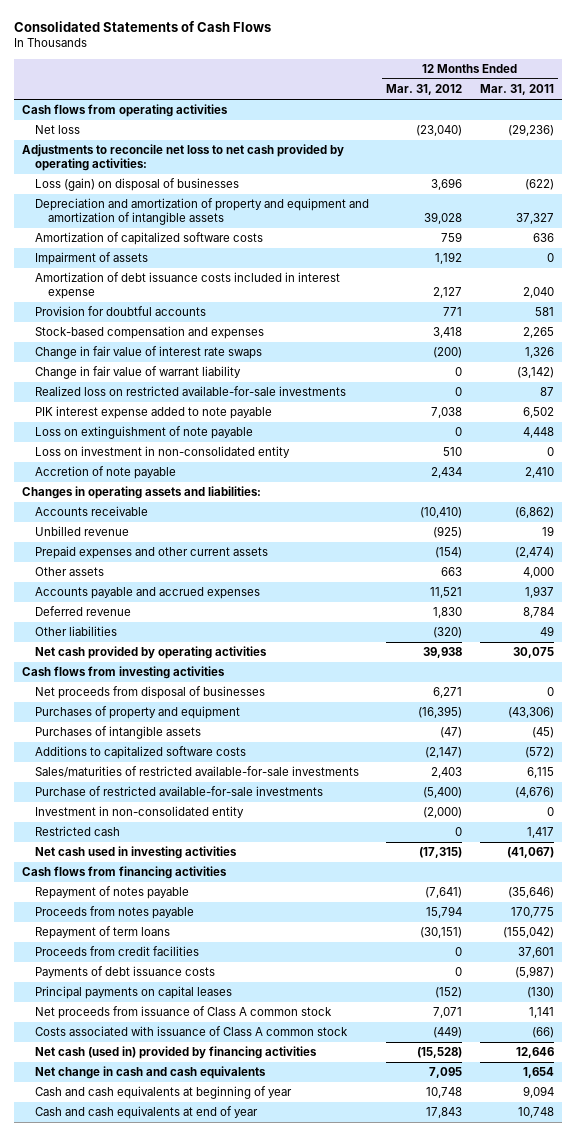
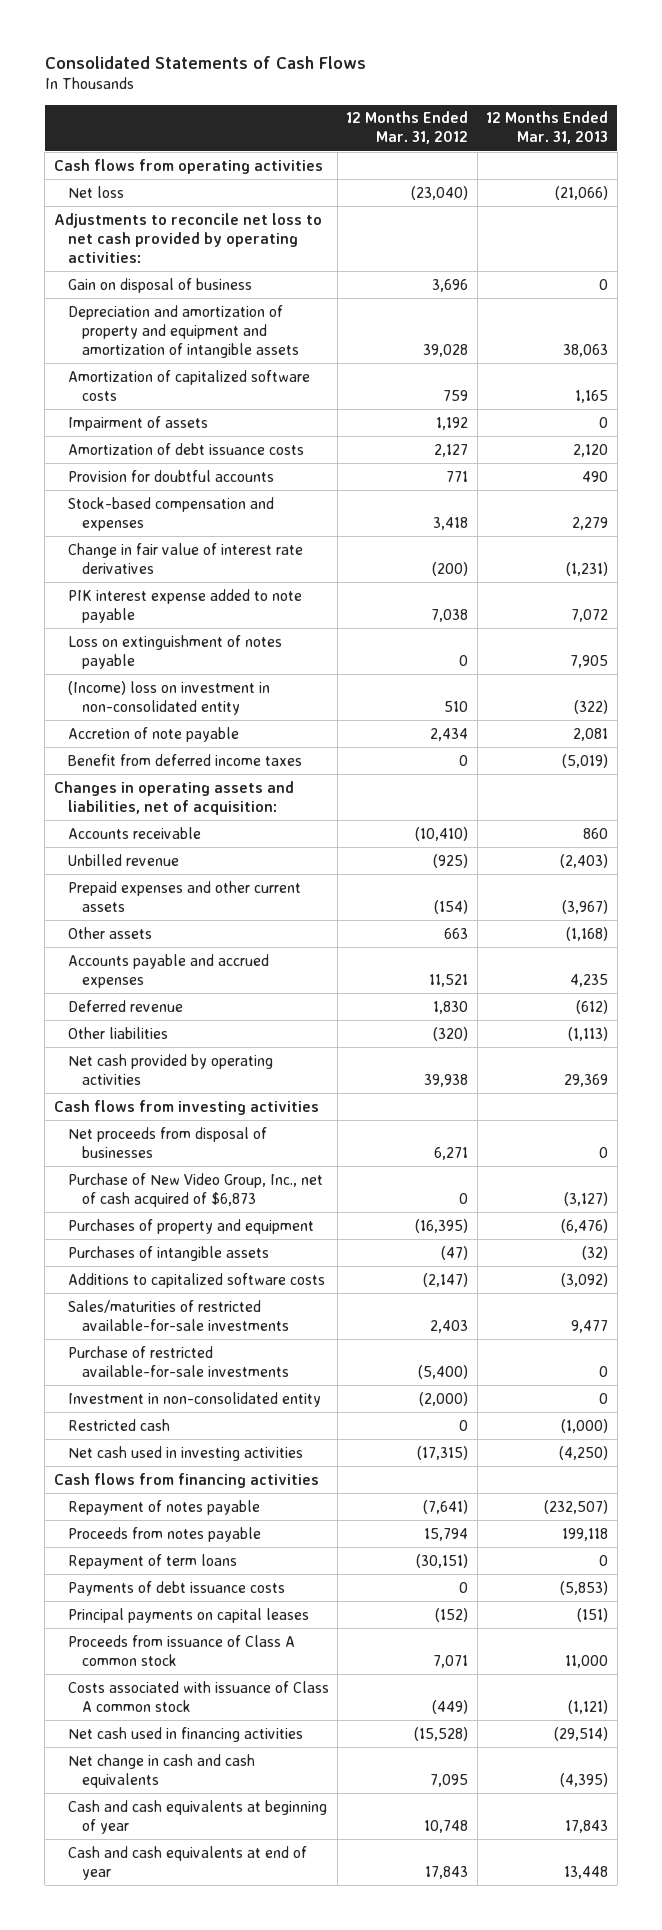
[479,84,554,96] Mar. 31, 2011 -> none
none -> [486,111,609,145] 12 Months Ended Mar. 31, 2013
[35,178,240,192] Loss (gain) on disposal of businesses -> [67,277,252,293] Gain on disposal of business
[35,272,341,300] Amortization of debt issuance costs included in interest expense -> [67,442,304,455] Amortization of debt issuance costs
[35,366,242,380] Change in fair value of warrant liability -> none
[35,386,347,397] Realized loss on restricted available-for-sale investments -> none
[35,346,263,360] Change in fair value of interest rate swaps -> [67,542,303,574] Change in fair value of interest rate derivatives
[35,426,254,440] Loss on extinguishment of note payable -> [67,634,282,669] Loss on extinguishment of notes payable
[35,446,291,459] Loss on investment in non-consolidated entity -> [67,680,270,715] (Income) loss on investment in non-consolidated entity
none -> [67,753,302,766] Benefit from deferred income taxes
[22,486,262,500] Changes in operating assets and liabilities: -> [53,780,294,815] Changes in operating assets and liabilities, net of acquisition:
none -> [67,1172,323,1207] Purchase of New Video Group, Inc., net of cash acquired of $6,873
[35,946,200,957] Proceeds from credit facilities -> none
[35,1006,333,1020] Net proceeds from issuance of Class A common stock -> [67,1634,295,1666] Proceeds from issuance of Class A common stock
[35,1046,318,1060] Net cash (used in) provided by financing activities -> [67,1726,303,1742] Net cash used in financing activities

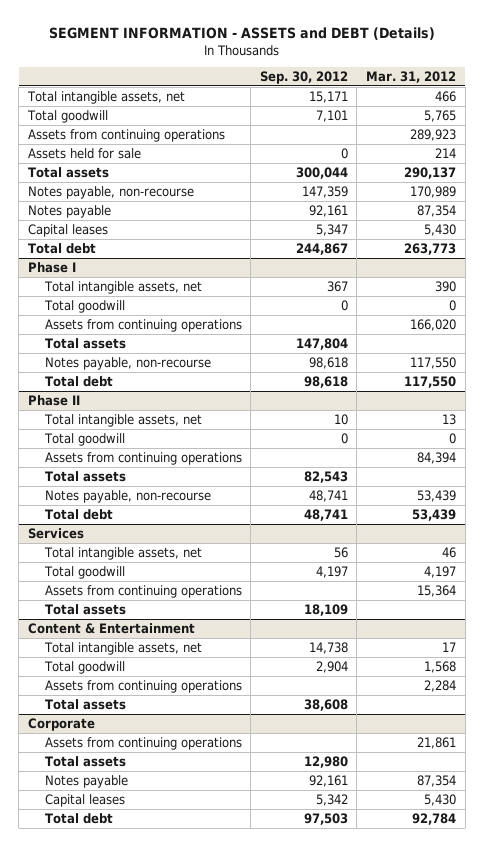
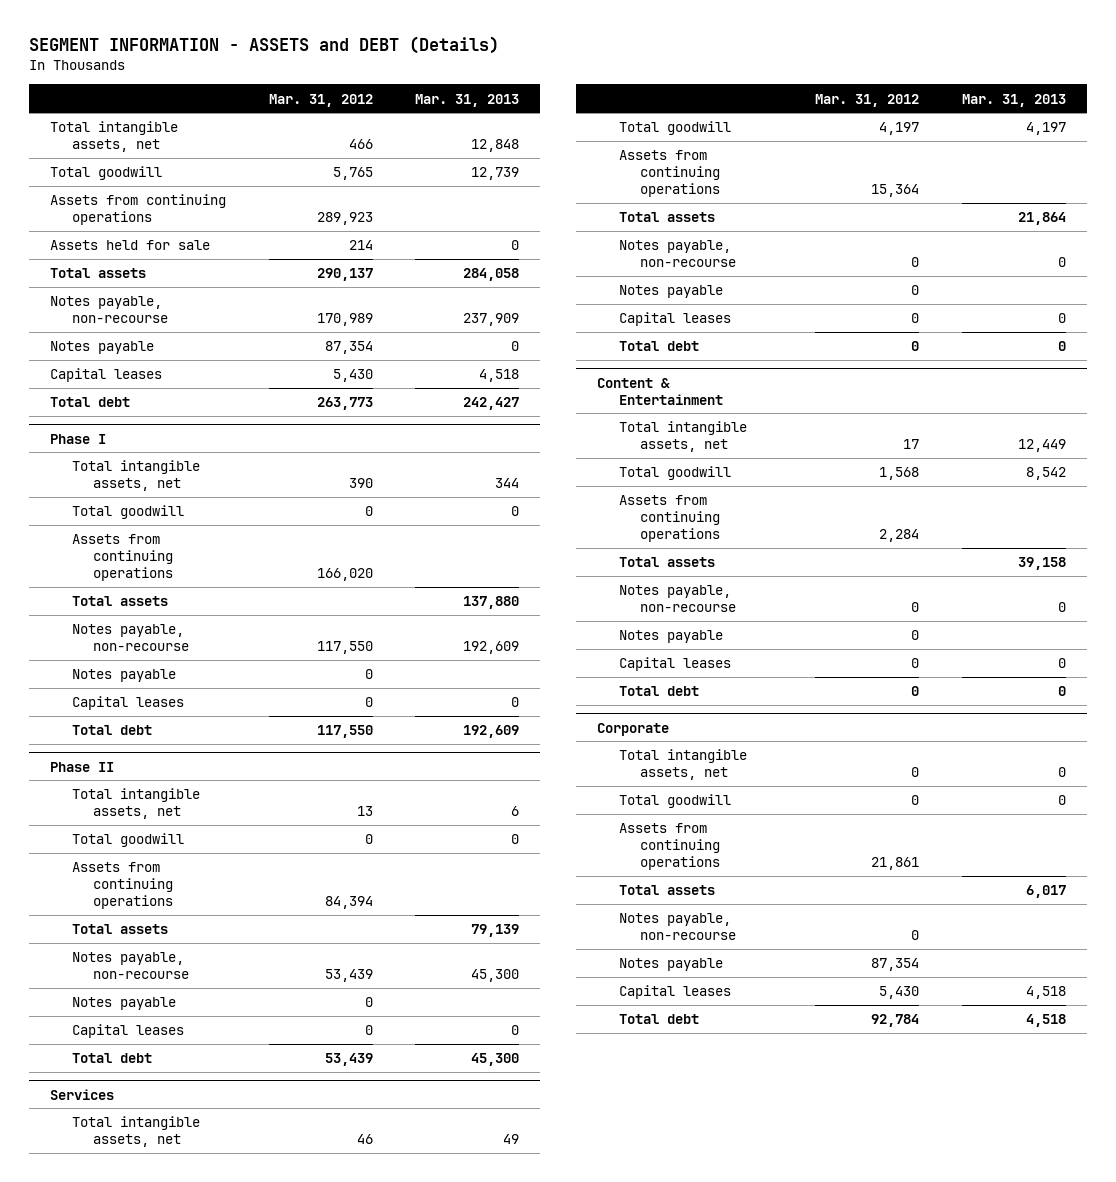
[259,70,348,84] Sep. 30, 2012 -> none
none -> [415,93,520,107] Mar. 31, 2013
none -> [71,669,176,683] Notes payable
none -> [71,696,184,711] Capital leases
none -> [71,997,176,1011] Notes payable
none -> [71,1024,184,1039] Capital leases
none -> [618,240,737,268] Notes payable, non-recourse
none -> [618,285,723,299] Notes payable
none -> [618,312,731,327] Capital leases
none -> [618,341,699,352] Total debt
none -> [618,585,737,613] Notes payable, non-recourse
none -> [618,630,723,644] Notes payable
none -> [618,657,731,672] Capital leases
none -> [618,686,699,697] Total debt
none -> [618,749,747,781] Total intangible assets, net
none -> [618,794,731,809] Total goodwill
none -> [618,913,737,941] Notes payable, non-recourse

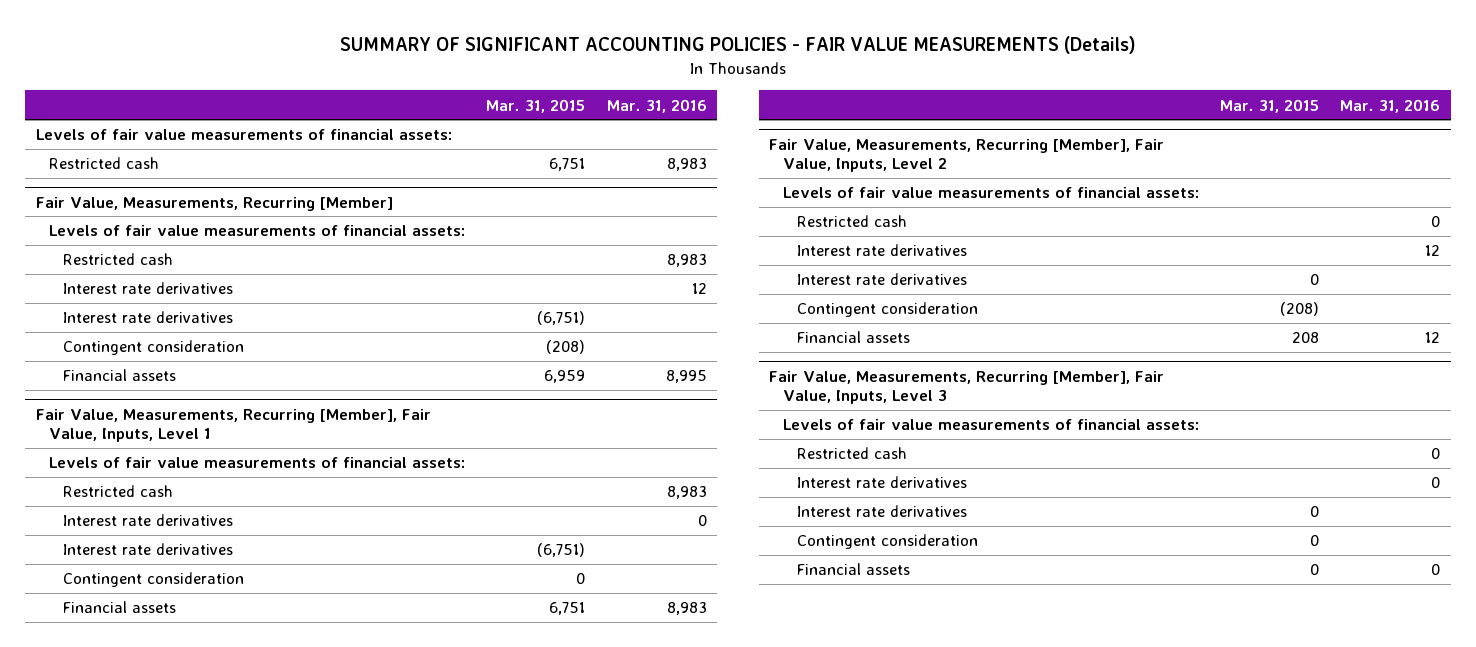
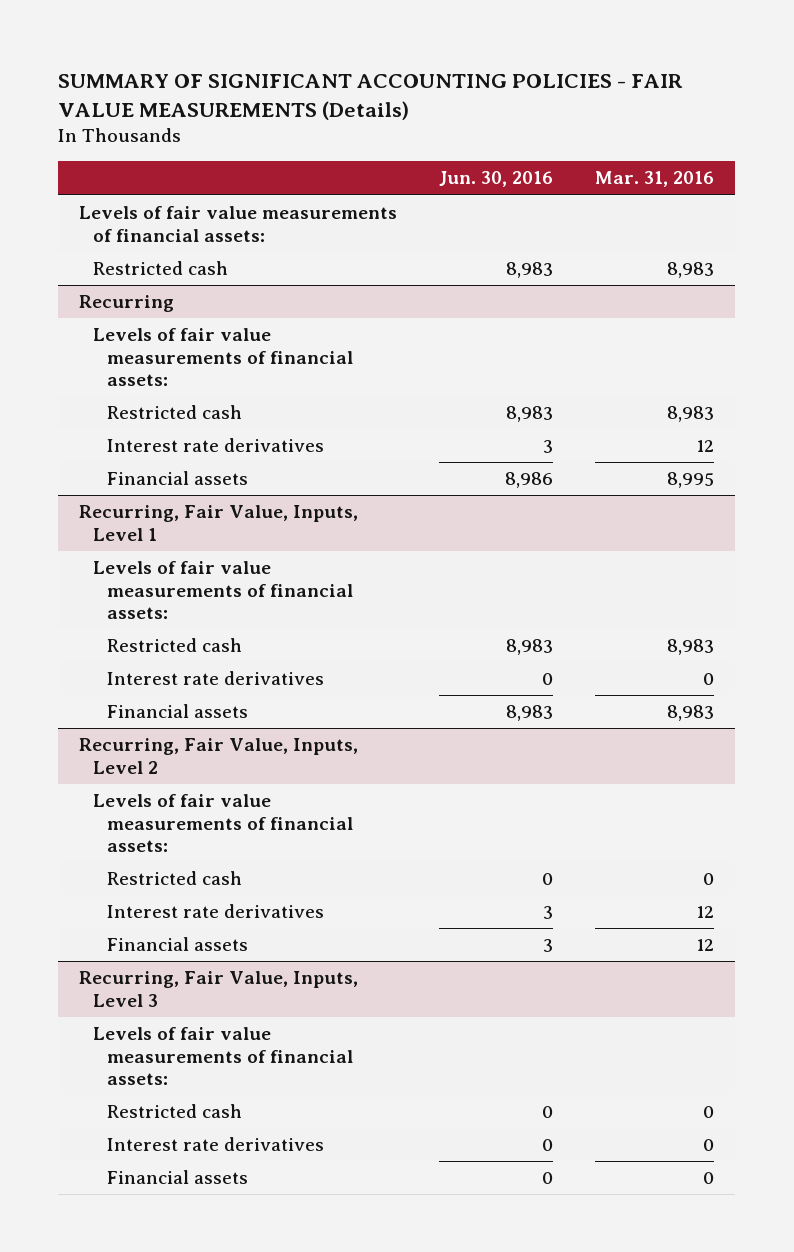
[486,98,586,113] Mar. 31, 2015 -> none
none -> [439,171,554,188] Jun. 30, 2016
[35,196,393,211] Fair Value, Measurements, Recurring [Member] -> [79,295,175,313] Recurring
[62,311,233,324] Interest rate derivatives -> none
[62,340,244,356] Contingent consideration -> none
[35,408,431,443] Fair Value, Measurements, Recurring [Member], Fair Value, Inputs, Level 1 -> [79,505,359,541] Recurring, Fair Value, Inputs, Level 1
[62,543,233,556] Interest rate derivatives -> none
[62,572,244,588] Contingent consideration -> none
[769,138,1165,173] Fair Value, Measurements, Recurring [Member], Fair Value, Inputs, Level 2 -> [79,738,359,774] Recurring, Fair Value, Inputs, Level 2
[796,273,967,286] Interest rate derivatives -> none
[796,302,978,318] Contingent consideration -> none
[769,370,1165,405] Fair Value, Measurements, Recurring [Member], Fair Value, Inputs, Level 3 -> [79,971,359,1007] Recurring, Fair Value, Inputs, Level 3
[796,505,967,518] Interest rate derivatives -> none
[796,534,978,550] Contingent consideration -> none

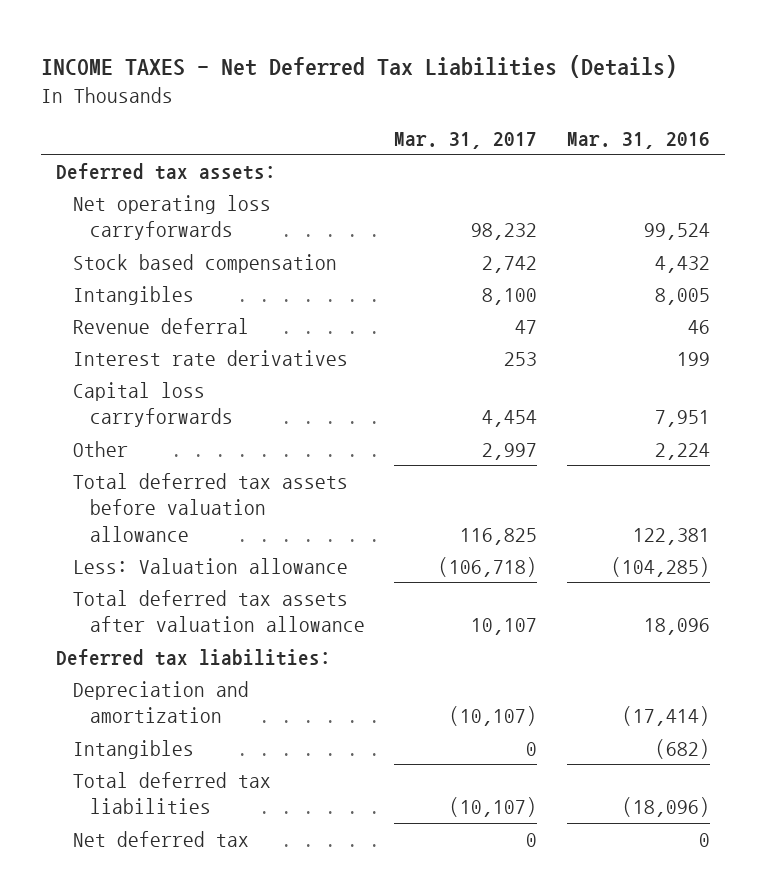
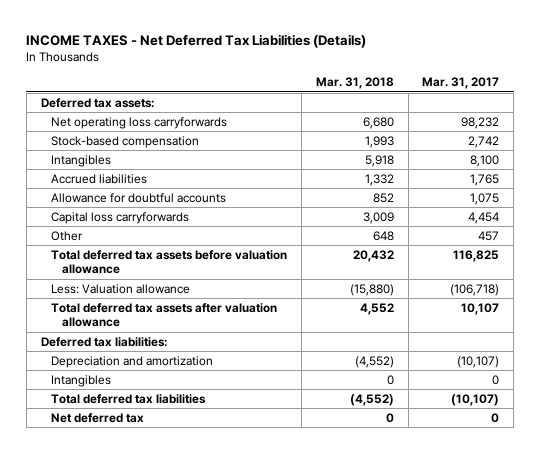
[566,131,710,149] Mar. 31, 2016 -> none
none -> [315,77,394,90] Mar. 31, 2018
[73,253,338,273] Stock based compensation -> [51,135,200,148] Stock-based compensation
[73,317,250,334] Revenue deferral -> none
[73,349,349,366] Interest rate derivatives -> none
none -> [51,173,148,184] Accrued liabilities
none -> [51,192,227,203] Allowance for doubtful accounts
[482,442,538,460] 2,997 -> [478,230,500,241] 457

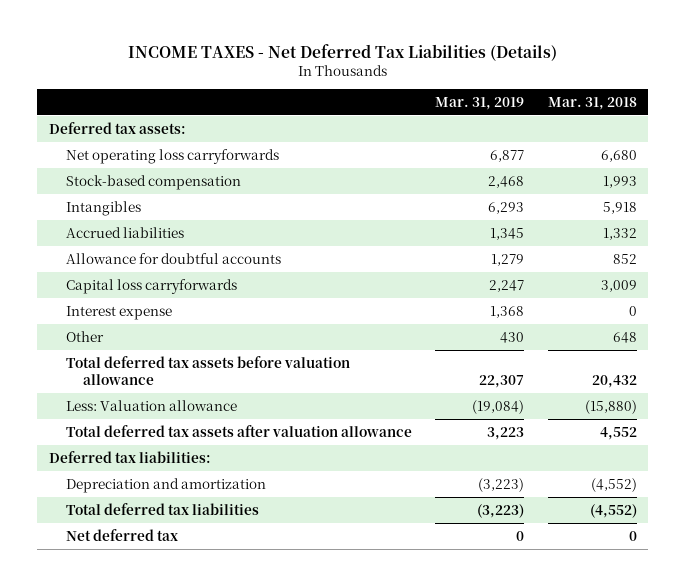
[422,77,500,90] Mar. 31, 2017 -> none
none -> [435,96,525,110] Mar. 31, 2019
none -> [65,305,172,320] Interest expense
[51,374,112,387] Intangibles -> none

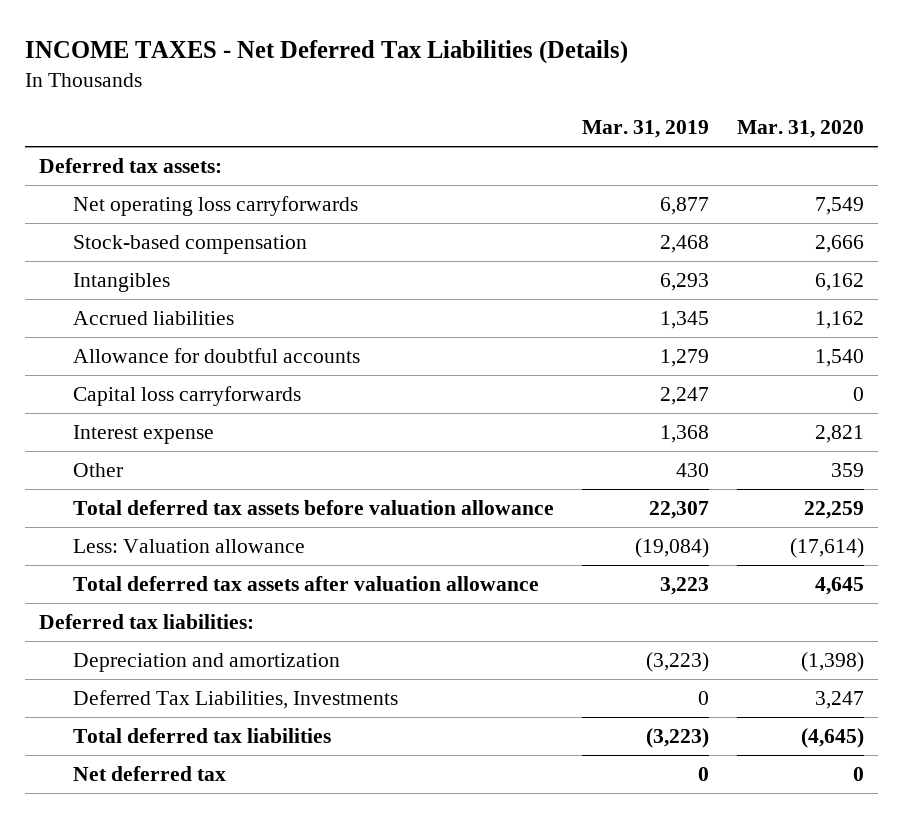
[547,96,637,110] Mar. 31, 2018 -> none
none -> [736,119,864,138] Mar. 31, 2020
none -> [72,689,398,709] Deferred Tax Liabilities, Investments

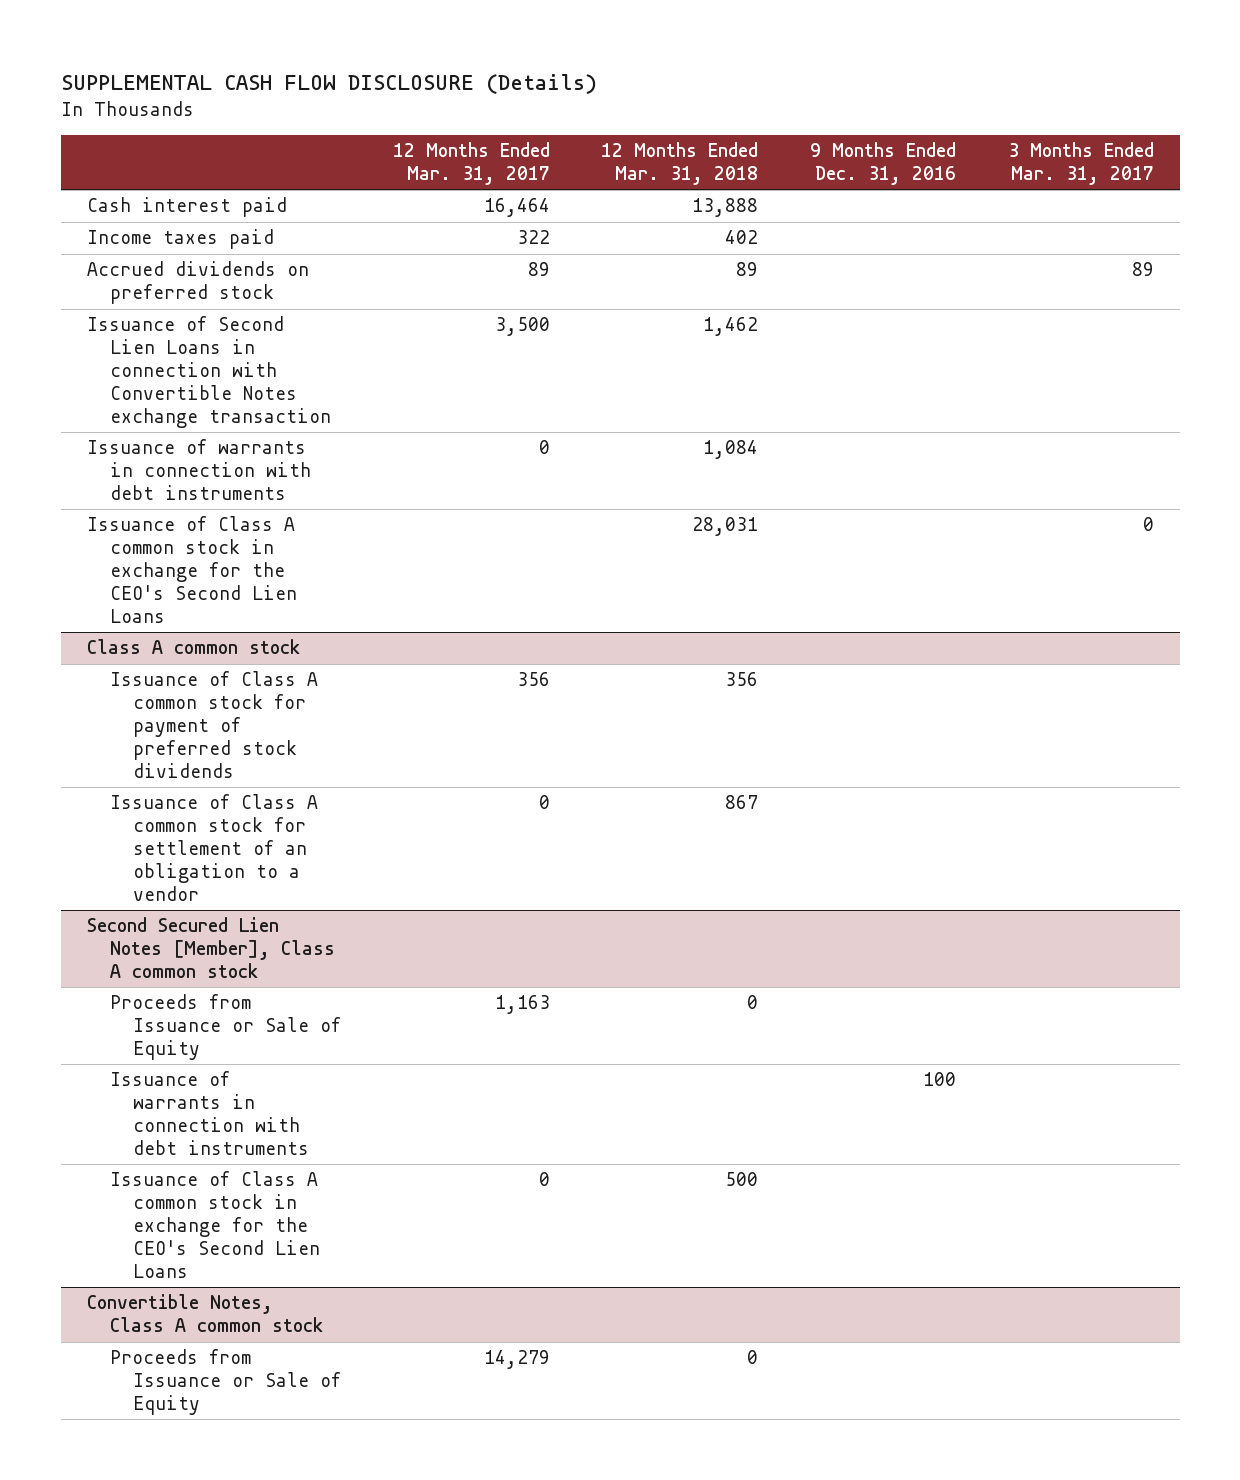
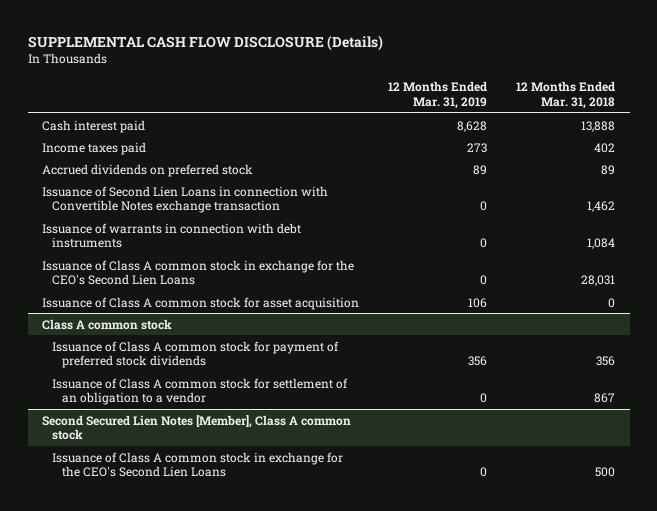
[392,141,550,185] 12 Months Ended Mar. 31, 2017 -> none
[810,141,957,185] 9 Months Ended Dec. 31, 2016 -> none
[1007,141,1154,185] 3 Months Ended Mar. 31, 2017 -> none
none -> [388,81,488,109] 12 Months Ended Mar. 31, 2019
none -> [42,296,360,310] Issuance of Class A common stock for asset acquisition
[109,994,342,1061] Proceeds from Issuance or Sale of Equity -> none
[109,1071,310,1156] Issuance of warrants in connection with debt instruments -> none
[86,1294,323,1333] Convertible Notes, Class A common stock -> none
[109,1349,342,1416] Proceeds from Issuance or Sale of Equity -> none

